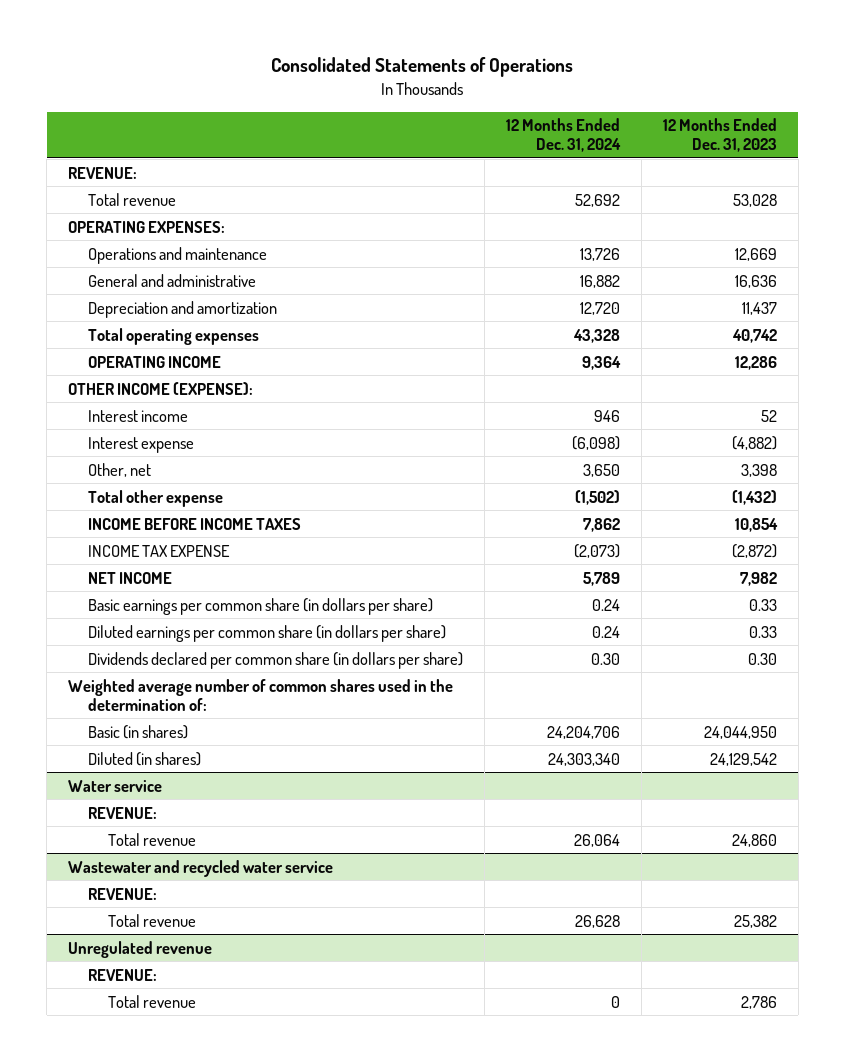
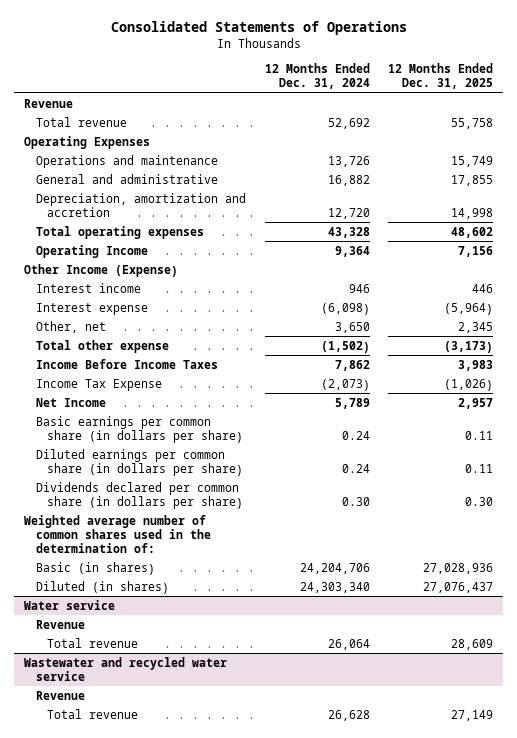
[662,118,777,153] 12 Months Ended Dec. 31, 2023 -> none
none -> [388,63,494,90] 12 Months Ended Dec. 31, 2025
[68,166,138,179] REVENUE: -> [23,98,73,108] Revenue
[68,220,226,233] OPERATING EXPENSES: -> [23,135,150,149] Operating Expenses
[87,300,277,318] Depreciation and amortization -> [35,192,246,217] Depreciation, amortization and accretion
[87,355,221,368] OPERATING INCOME -> [35,244,148,258] Operating Income
[68,381,254,395] OTHER INCOME (EXPENSE): -> [23,263,178,277] Other Income (Expense)
[87,517,301,530] INCOME BEFORE INCOME TAXES -> [35,358,218,369] Income Before Income Taxes
[87,544,230,557] INCOME TAX EXPENSE -> [35,378,162,391] Income Tax Expense
[87,571,172,584] NET INCOME -> [35,397,106,407] Net Income
[87,806,157,819] REVENUE: -> [35,619,85,629] Revenue
[87,887,157,900] REVENUE: -> [35,690,85,700] Revenue
[68,940,213,958] Unregulated revenue -> none
[87,968,157,981] REVENUE: -> none
[107,994,196,1008] Total revenue -> none

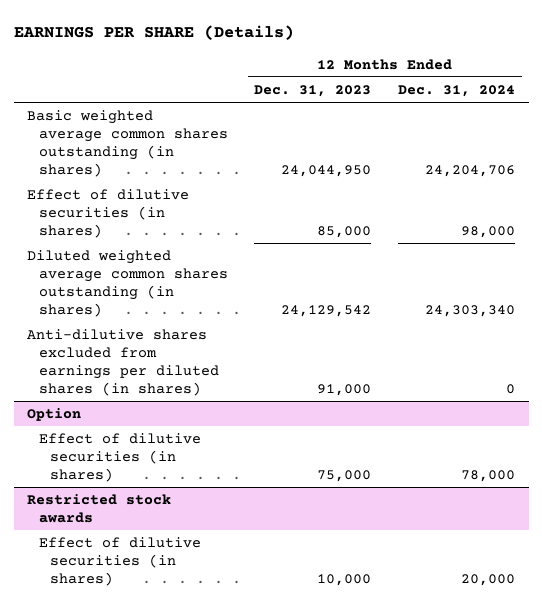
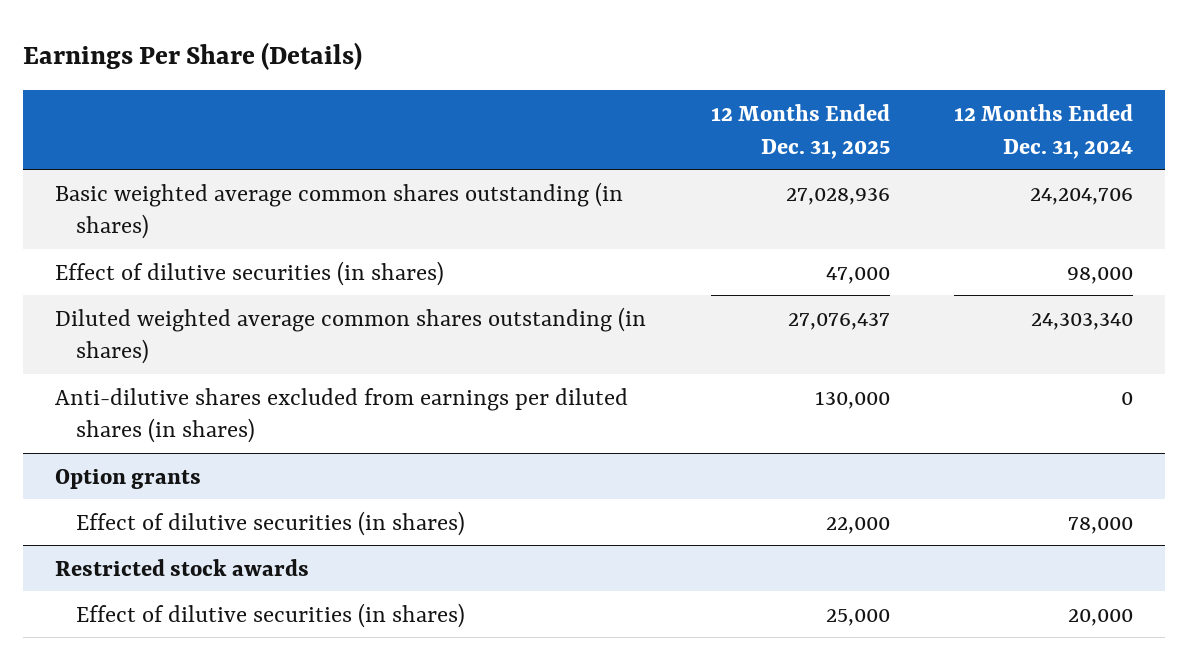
[13,24,294,40] EARNINGS PER SHARE (Details) -> [23,41,363,70] Earnings Per Share (Details)
[254,84,372,97] Dec. 31, 2023 -> none
none -> [710,103,890,159] 12 Months Ended Dec. 31, 2025
[27,407,82,421] Option -> [55,468,202,489] Option grants

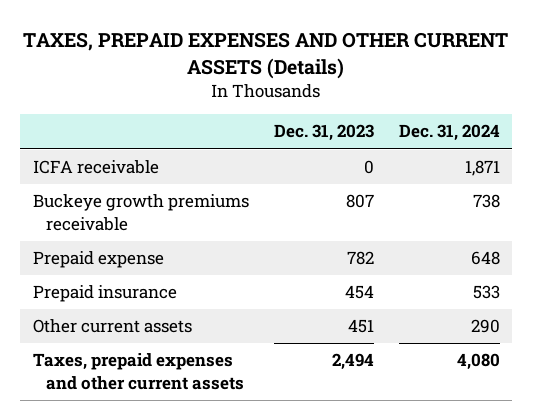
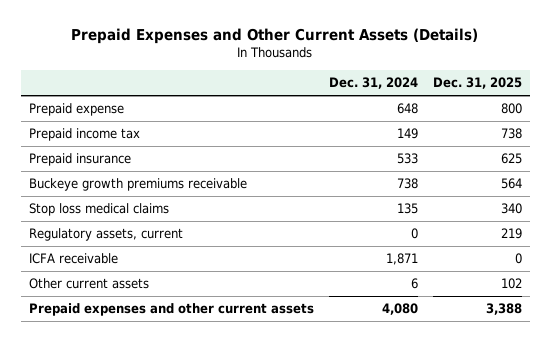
[23,32,509,79] TAXES, PREPAID EXPENSES AND OTHER CURRENT ASSETS (Details) -> [71,28,479,45] Prepaid Expenses and Other Current Assets (Details)
[273,124,374,142] Dec. 31, 2023 -> none
none -> [433,77,523,90] Dec. 31, 2025
none -> [28,128,140,142] Prepaid income tax
[32,194,249,231] Buckeye growth premiums receivable -> [28,178,247,192] Buckeye growth premiums receivable
none -> [28,203,169,217] Stop loss medical claims
none -> [28,228,183,242] Regulatory assets, current
[32,160,159,175] ICFA receivable -> [28,253,118,265] ICFA receivable
[470,319,500,334] 290 -> [410,278,418,290] 6
[32,353,244,390] Taxes, prepaid expenses and other current assets -> [28,303,314,317] Prepaid expenses and other current assets

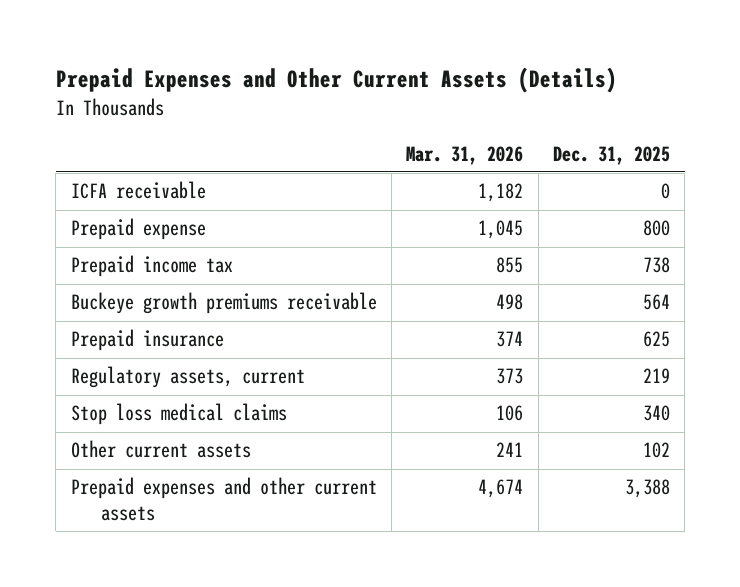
[328,77,418,90] Dec. 31, 2024 -> none
none -> [406,145,524,165] Mar. 31, 2026
[28,253,118,265] ICFA receivable -> [70,181,206,200] ICFA receivable
[28,153,131,167] Prepaid insurance -> [70,329,224,352] Prepaid insurance
[28,203,169,217] Stop loss medical claims -> [70,403,287,426] Stop loss medical claims

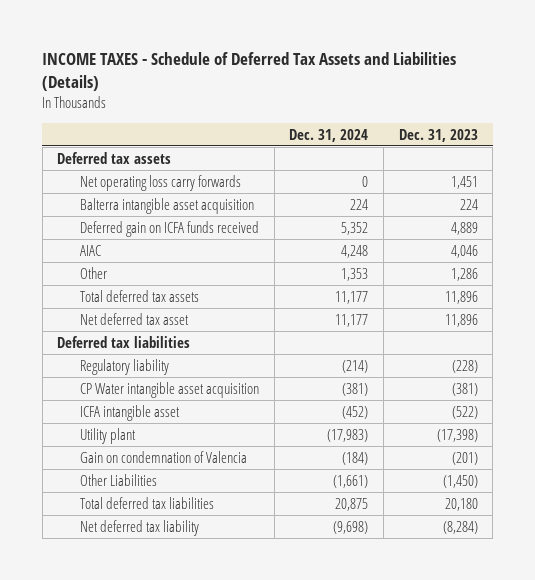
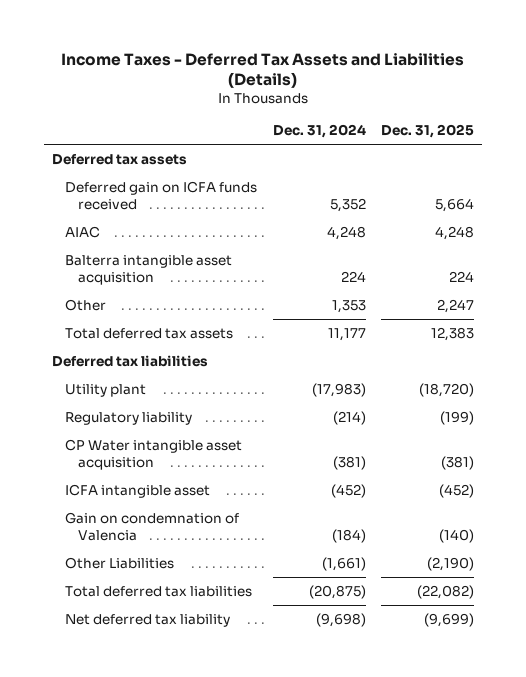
[42,52,457,92] INCOME TAXES - Schedule of Deferred Tax Assets and Liabilities (Details) -> [61,52,465,89] Income Taxes - Deferred Tax Assets and Liabilities (Details)
[398,128,478,142] Dec. 31, 2023 -> none
none -> [381,124,475,139] Dec. 31, 2025
[79,174,241,191] Net operating loss carry forwards -> none
[79,197,254,214] Balterra intangible asset acquisition -> [65,254,233,285] Balterra intangible asset acquisition
[79,312,189,325] Net deferred tax asset -> none
[79,427,136,444] Utility plant -> [65,383,147,397] Utility plant
[335,497,369,511] 20,875 -> [308,584,366,599] (20,875)

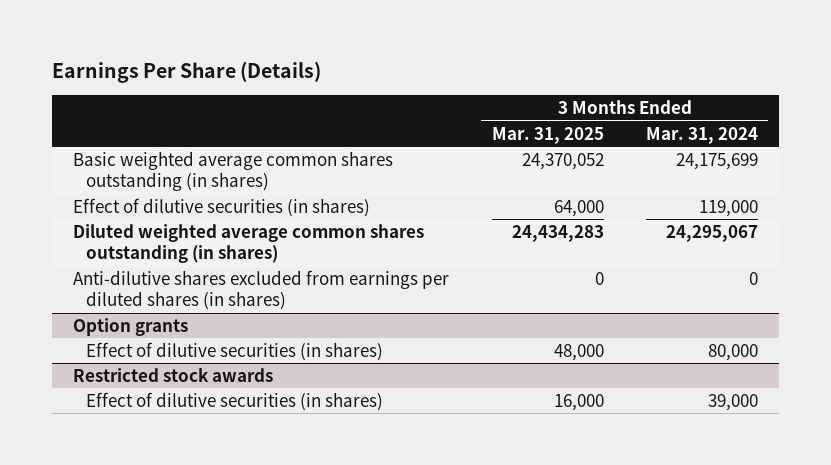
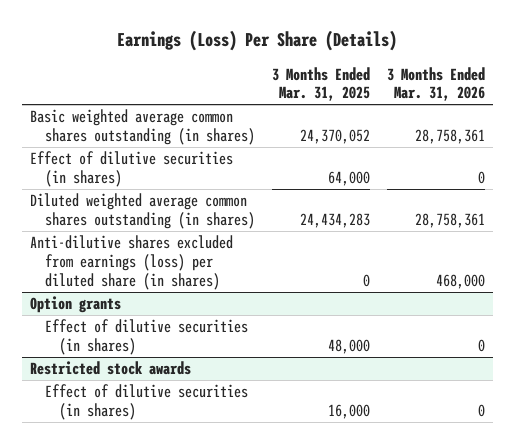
[52,61,322,84] Earnings Per Share (Details) -> [117,30,398,52] Earnings (Loss) Per Share (Details)
[645,126,758,144] Mar. 31, 2024 -> none
none -> [386,66,485,102] 3 Months Ended Mar. 31, 2026
[73,269,450,310] Anti-dilutive shares excluded from earnings per diluted shares (in shares) -> [30,235,234,290] Anti-dilutive shares excluded from earnings (loss) per diluted share (in shares)

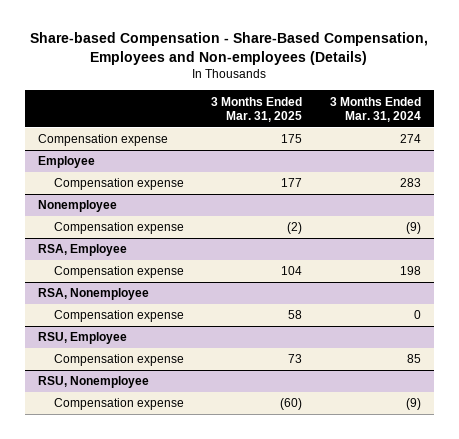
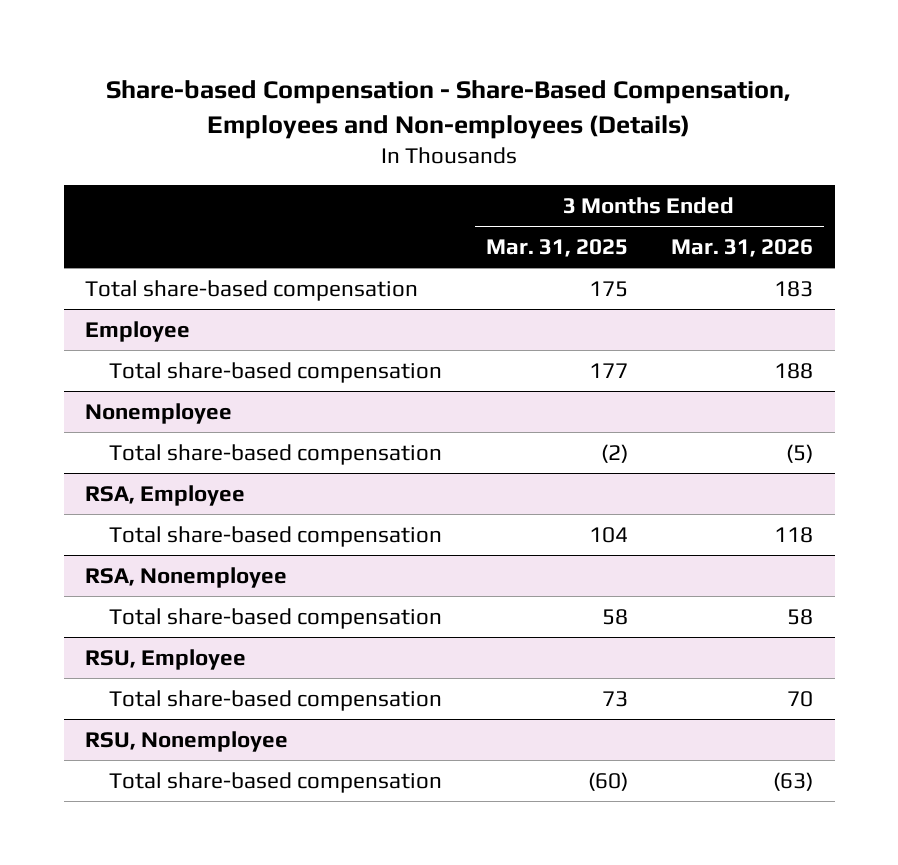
[329,96,421,122] 3 Months Ended Mar. 31, 2024 -> none
none -> [670,239,813,258] Mar. 31, 2026
[38,134,169,147] Compensation expense -> [85,279,419,301] Total share-based compensation
[53,178,184,191] Compensation expense -> [109,361,443,383] Total share-based compensation
[53,222,184,235] Compensation expense -> [109,443,443,465] Total share-based compensation
[53,266,184,279] Compensation expense -> [109,525,443,547] Total share-based compensation
[53,310,184,323] Compensation expense -> [109,607,443,629] Total share-based compensation
[53,354,184,367] Compensation expense -> [109,689,443,711] Total share-based compensation
[53,398,184,411] Compensation expense -> [109,771,443,793] Total share-based compensation

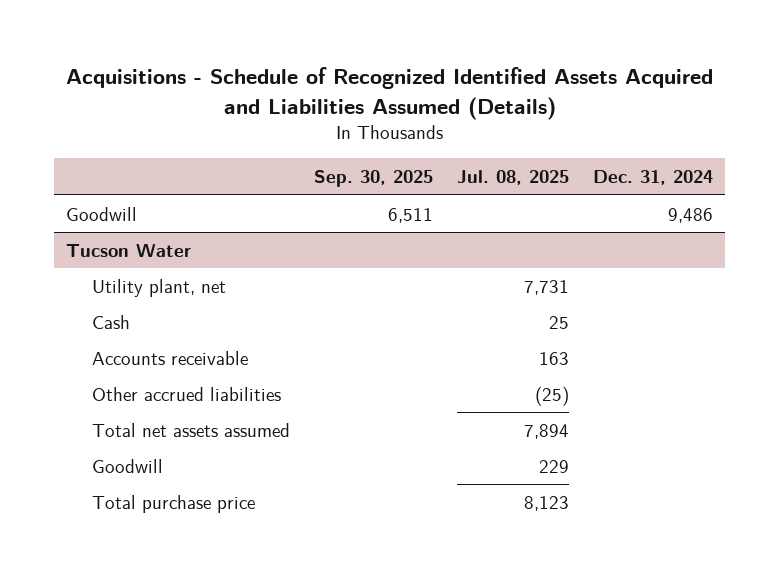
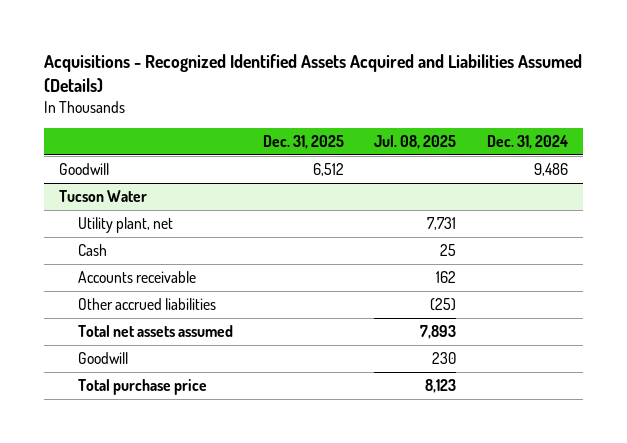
[65,66,713,120] Acquisitions - Schedule of Recognized Identified Assets Acquired and Liabilities Assumed (Details) -> [44,53,583,92] Acquisitions - Recognized Identified Assets Acquired and Liabilities Assumed (Details)
[314,170,434,188] Sep. 30, 2025 -> none
none -> [262,134,344,149] Dec. 31, 2025
[539,351,570,365] 163 -> [436,270,457,283] 162
[524,423,570,439] 7,894 -> [420,324,457,339] 7,893
[539,459,570,473] 229 -> [432,351,457,364] 230

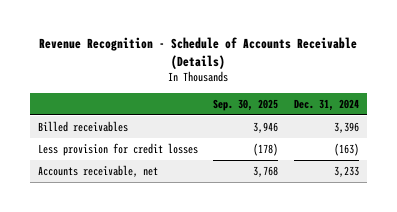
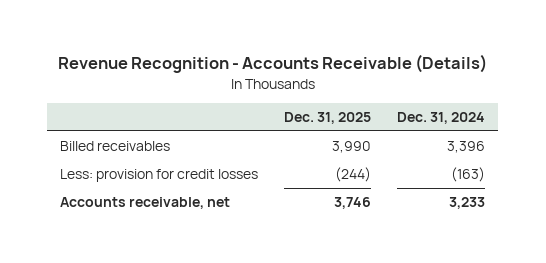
[39,37,358,69] Revenue Recognition - Schedule of Accounts Receivable (Details) -> [57,54,487,74] Revenue Recognition - Accounts Receivable (Details)
[213,98,279,111] Sep. 30, 2025 -> none
none -> [284,111,372,124] Dec. 31, 2025
[38,142,199,156] Less provision for credit losses -> [60,169,259,183] Less: provision for credit losses

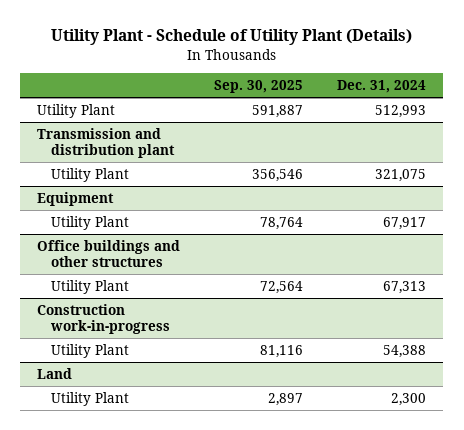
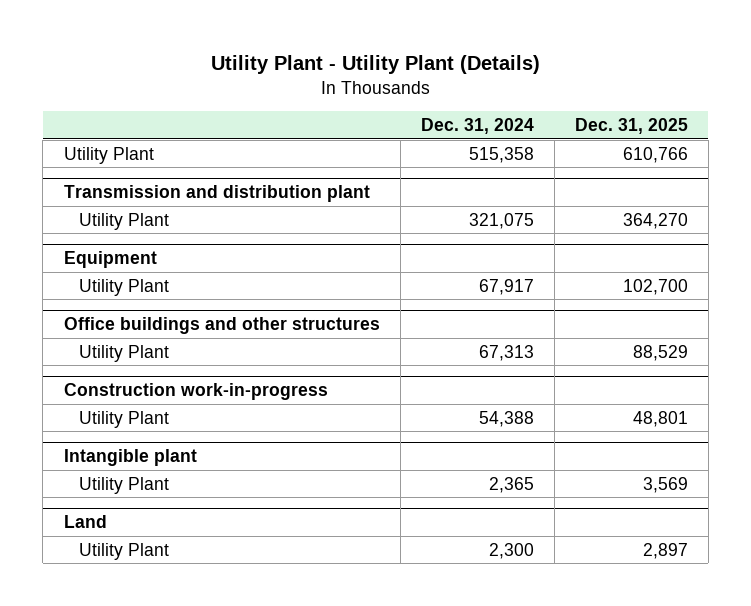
[50,29,412,46] Utility Plant - Schedule of Utility Plant (Details) -> [210,55,540,75] Utility Plant - Utility Plant (Details)
[214,80,304,94] Sep. 30, 2025 -> none
none -> [574,118,688,135] Dec. 31, 2025
[375,104,427,118] 512,993 -> [468,146,534,163] 515,358
none -> [63,449,197,467] Intangible plant
none -> [78,476,169,494] Utility Plant

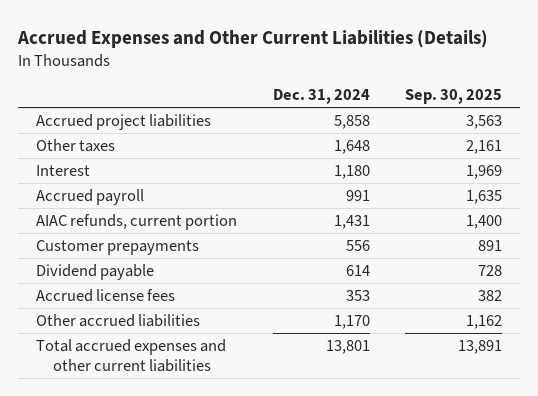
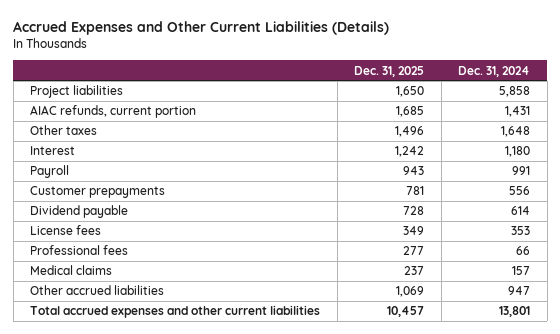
[405,89,503,105] Sep. 30, 2025 -> none
none -> [354,65,425,77] Dec. 31, 2025
[35,114,211,131] Accrued project liabilities -> [30,85,124,99] Project liabilities
[35,214,237,231] AIAC refunds, current portion -> [30,105,197,119] AIAC refunds, current portion
[35,189,144,206] Accrued payroll -> [30,165,70,179] Payroll
none -> [30,225,102,236] License fees
[35,289,175,303] Accrued license fees -> [30,245,129,256] Professional fees
[345,290,370,302] 353 -> [516,246,531,256] 66
none -> [30,265,113,276] Medical claims
[333,315,370,330] 1,170 -> [508,286,531,296] 947

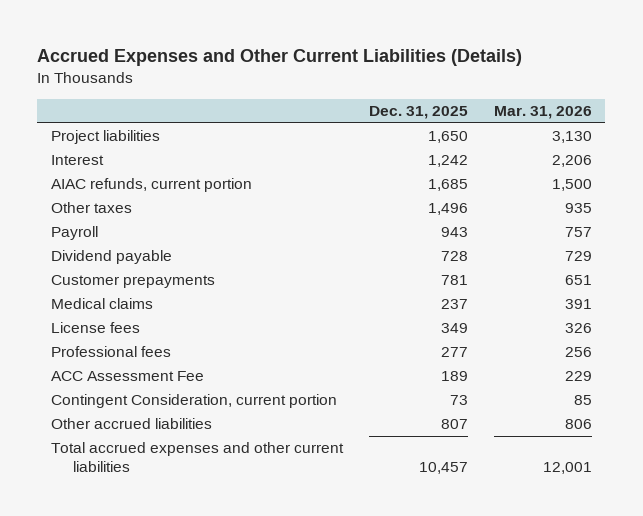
[458,65,531,77] Dec. 31, 2024 -> none
none -> [494,105,593,119] Mar. 31, 2026
[30,146,76,156] Interest -> [50,155,104,166] Interest
[30,186,166,199] Customer prepayments -> [50,275,215,289] Customer prepayments
[30,265,113,276] Medical claims -> [50,298,153,310] Medical claims
none -> [50,371,204,382] ACC Assessment Fee
none -> [50,394,337,409] Contingent Consideration, current portion
[396,286,425,298] 1,069 -> [440,419,468,430] 807

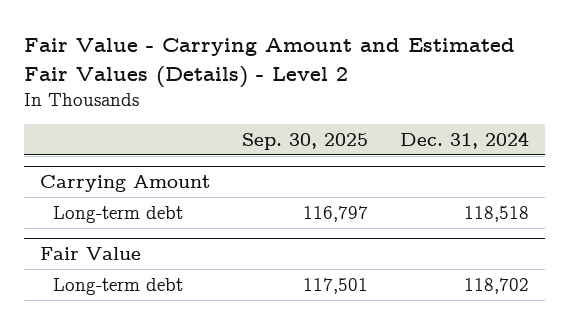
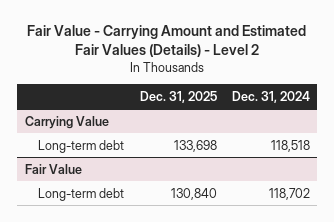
[242,132,369,150] Sep. 30, 2025 -> none
none -> [139,90,217,103] Dec. 31, 2025
[39,175,211,193] Carrying Amount -> [24,115,109,129] Carrying Value

